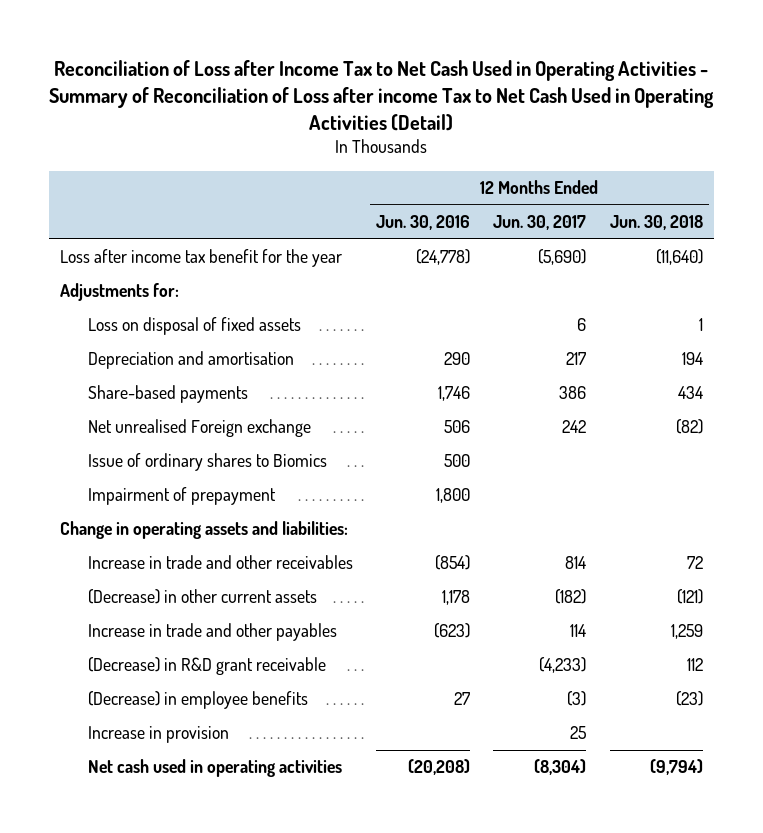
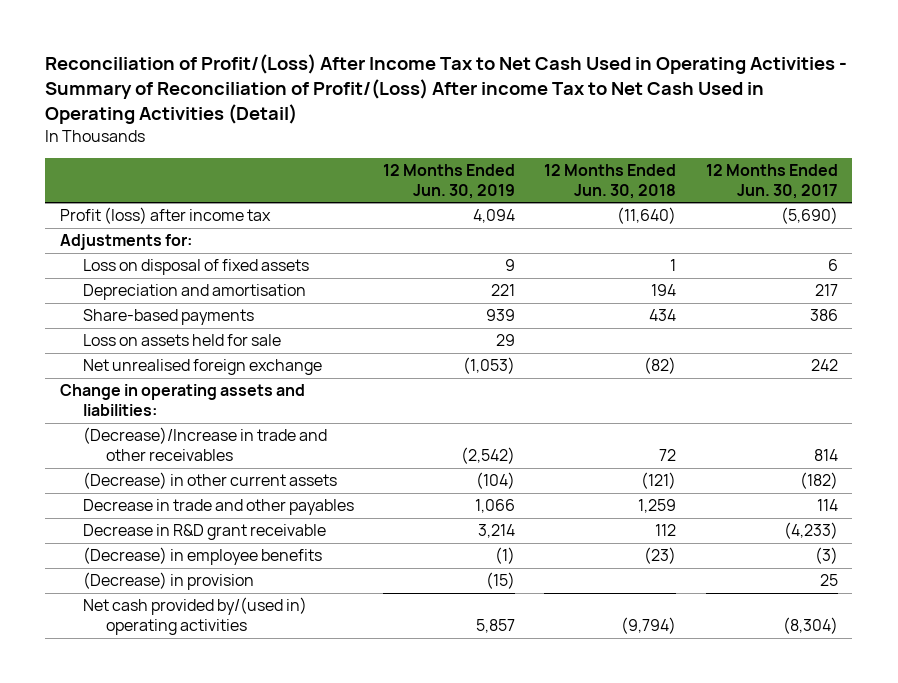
[49,59,715,131] Reconciliation of Loss after Income Tax to Net Cash Used in Operating Activities - Summary of Reconciliation of Loss after income Tax to Net Cash Used in Operating Activities (Detail) -> [45,54,848,124] Reconciliation of Profit/(Loss) After Income Tax to Net Cash Used in Operating Activities - Summary of Reconciliation of Profit/(Loss) After income Tax to Net Cash Used in Operating Activities (Detail)
[376,215,471,231] Jun. 30, 2016 -> none
none -> [383,164,516,199] 12 Months Ended Jun. 30, 2019
[60,249,343,268] Loss after income tax benefit for the year -> [59,207,271,225] Profit (loss) after income tax
[87,453,327,472] Issue of ordinary shares to Biomics -> none
[87,487,276,506] Impairment of prepayment -> none
none -> [82,334,281,347] Loss on assets held for sale
[87,419,311,438] Net unrealised Foreign exchange -> [82,359,322,376] Net unrealised foreign exchange
[87,555,353,570] Increase in trade and other receivables -> [82,427,327,461] (Decrease)/Increase in trade and other receivables
[87,623,337,642] Increase in trade and other payables -> [82,499,354,516] Decrease in trade and other payables
[87,657,326,676] (Decrease) in R&D grant receivable -> [82,524,326,541] Decrease in R&D grant receivable
[87,726,229,744] Increase in provision -> [82,572,254,591] (Decrease) in provision
[87,759,342,778] Net cash used in operating activities -> [82,597,307,635] Net cash provided by/(used in) operating activities

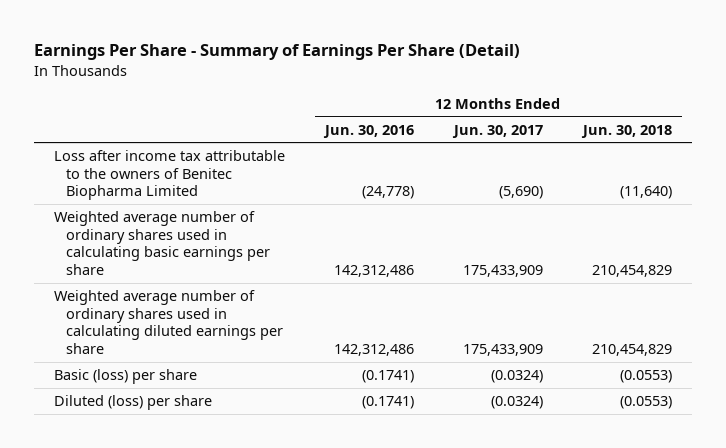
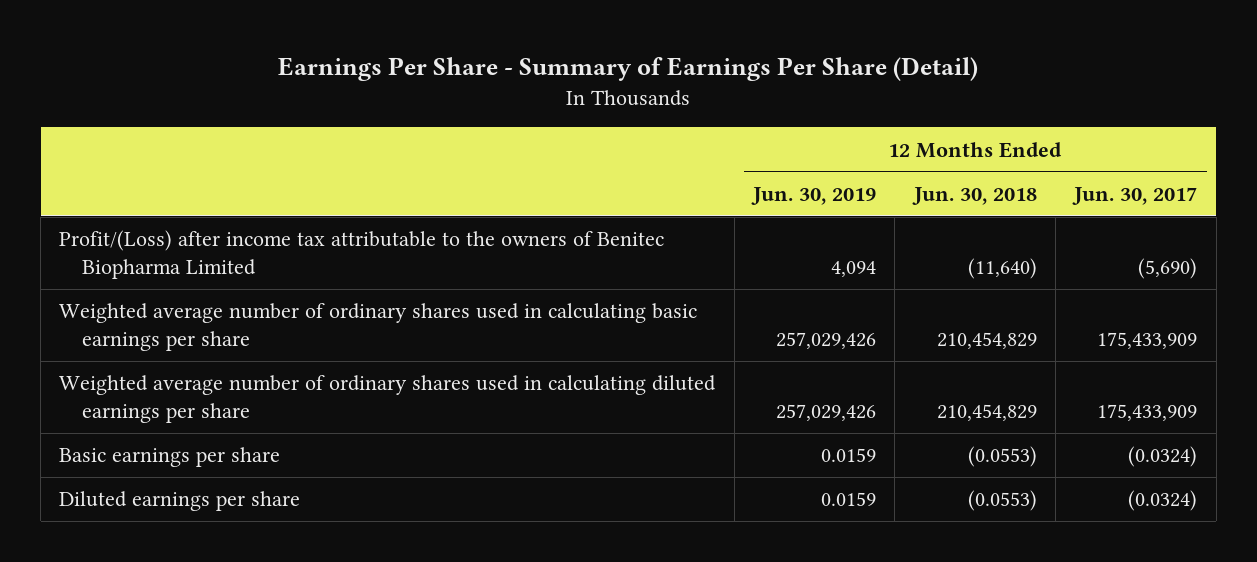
[322,124,414,138] Jun. 30, 2016 -> none
none -> [751,186,877,205] Jun. 30, 2019
[53,150,285,201] Loss after income tax attributable to the owners of Benitec Biopharma Limited -> [59,230,665,280] Profit/(Loss) after income tax attributable to the owners of Benitec Biopharma Limited
[53,369,197,385] Basic (loss) per share -> [59,447,281,468] Basic earnings per share
[53,395,212,411] Diluted (loss) per share -> [59,491,301,512] Diluted earnings per share

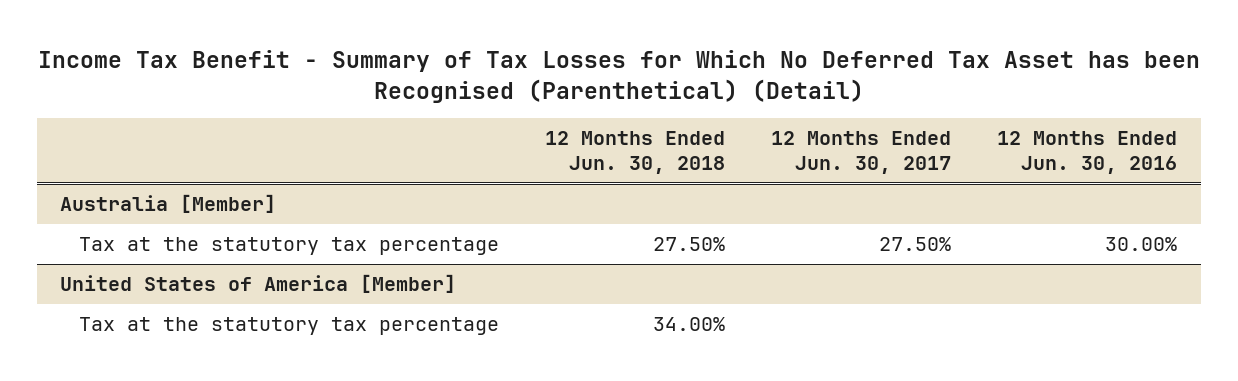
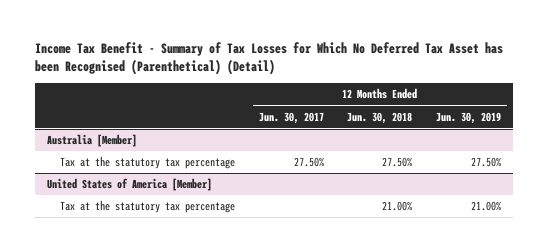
[997,131,1178,175] 12 Months Ended Jun. 30, 2016 -> none
none -> [435,111,501,124] Jun. 30, 2019
[653,316,726,331] 34.00% -> [382,201,413,212] 21.00%

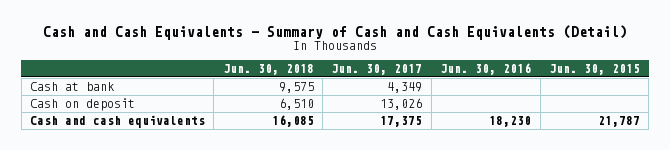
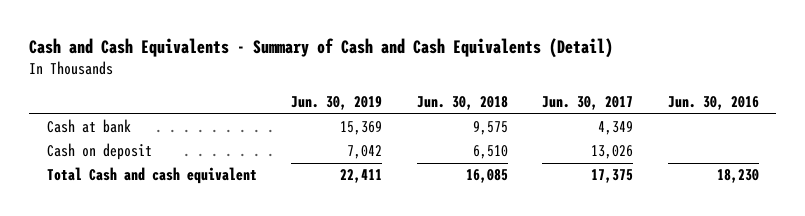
[548,64,640,76] Jun. 30, 2015 -> none
none -> [291,96,383,111] Jun. 30, 2019
[30,115,206,129] Cash and cash equivalents -> [46,167,257,185] Total Cash and cash equivalent

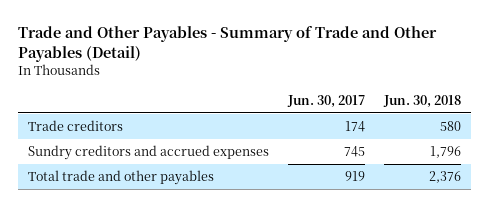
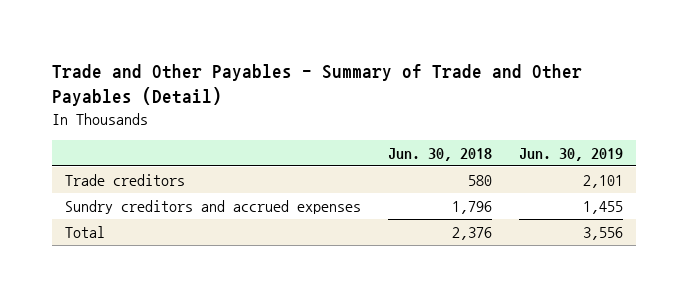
[286,94,365,108] Jun. 30, 2017 -> none
none -> [518,148,623,162] Jun. 30, 2019
[27,170,214,186] Total trade and other payables -> [65,226,106,239] Total

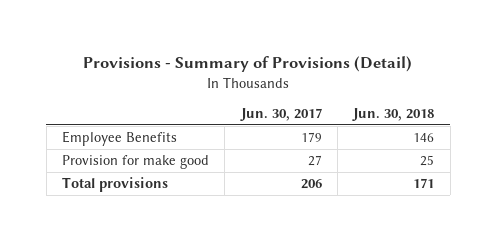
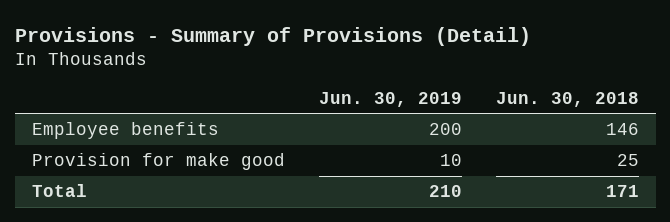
[239,108,322,122] Jun. 30, 2017 -> none
none -> [318,91,462,107] Jun. 30, 2019
[61,131,177,147] Employee Benefits -> [31,122,219,140] Employee benefits
[61,177,168,193] Total provisions -> [31,184,87,198] Total

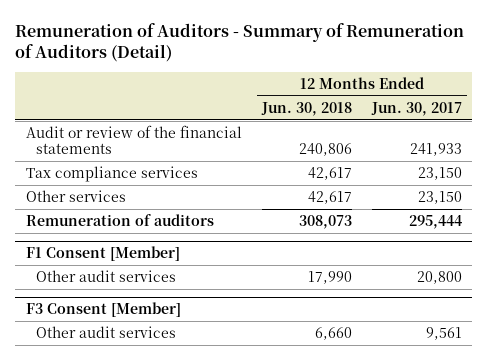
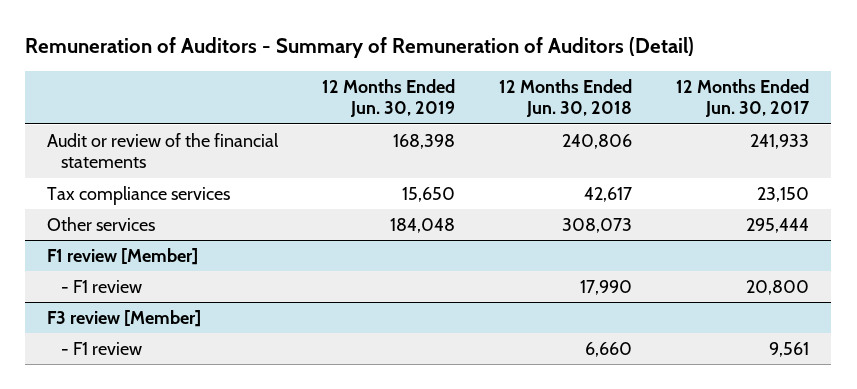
none -> [322,79,456,118] 12 Months Ended Jun. 30, 2019
[25,213,214,226] Remuneration of auditors -> none
[307,190,352,204] 42,617 -> [562,217,633,233] 308,073
[418,190,463,204] 23,150 -> [746,217,810,233] 295,444
[25,246,180,262] F1 Consent [Member] -> [47,247,199,265] F1 review [Member]
[35,269,176,282] Other audit services -> [60,279,142,293] - F1 review
[25,302,181,318] F3 Consent [Member] -> [47,309,202,327] F3 review [Member]
[35,325,176,338] Other audit services -> [60,341,142,355] - F1 review

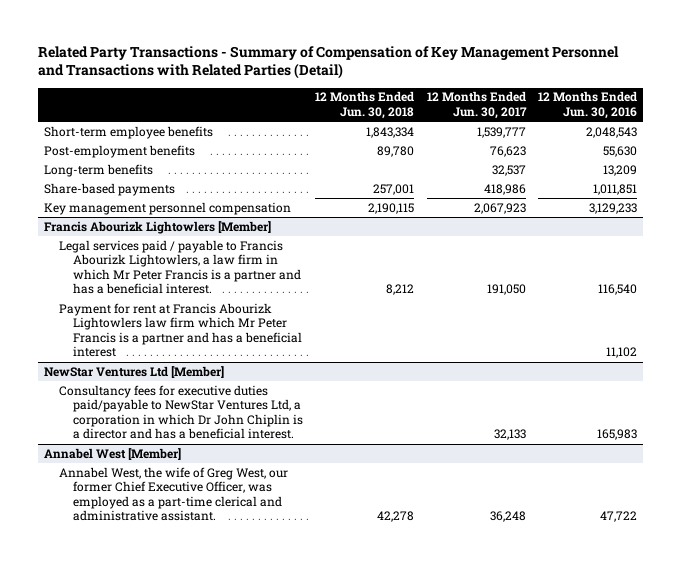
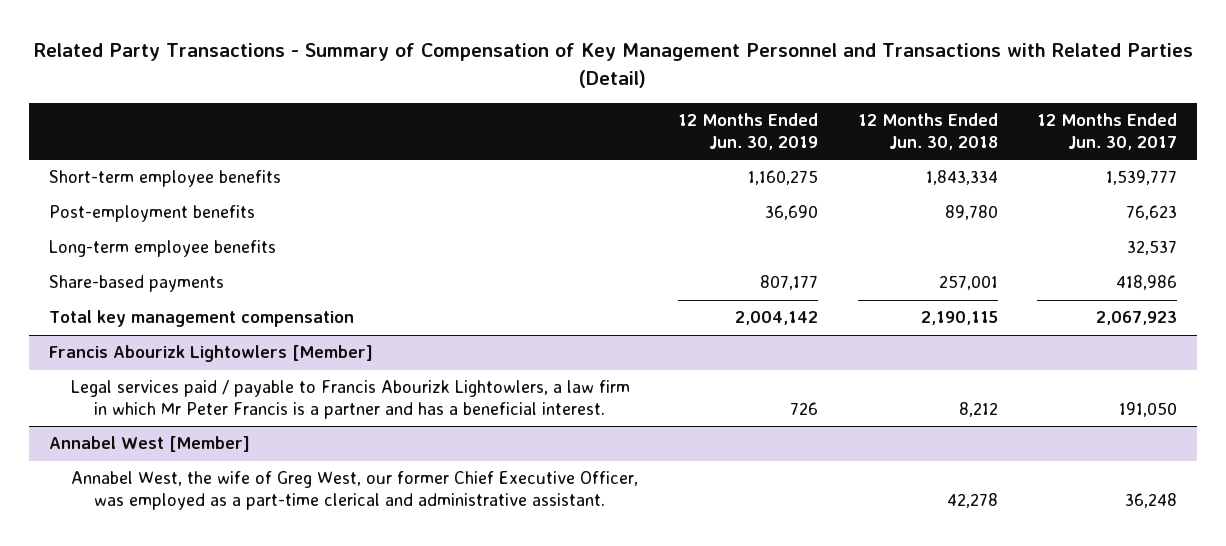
[537,91,637,119] 12 Months Ended Jun. 30, 2016 -> none
none -> [677,113,818,151] 12 Months Ended Jun. 30, 2019
[44,163,154,177] Long-term benefits -> [48,240,276,258] Long-term employee benefits
[44,201,292,215] Key management personnel compensation -> [48,310,354,328] Total key management compensation
[58,302,303,358] Payment for rent at Francis Abourizk Lightowlers law firm which Mr Peter Francis is a partner and has a beneficial interest -> none
[44,365,225,378] NewStar Ventures Ltd [Member] -> none
[58,384,304,440] Consultancy fees for executive duties paid/payable to NewStar Ventures Ltd, a corporation in which Dr John Chiplin is a director and has a beneficial interest. -> none

